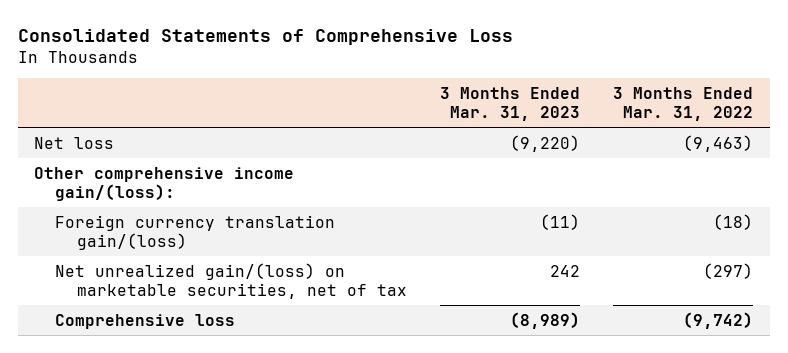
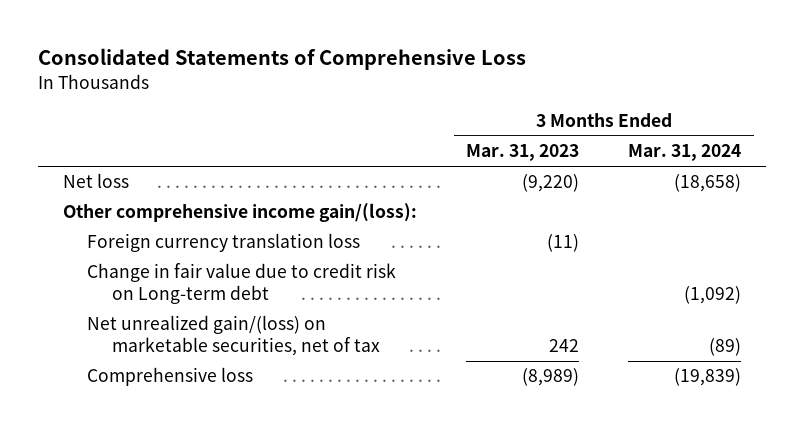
[613,86,754,121] 3 Months Ended Mar. 31, 2022 -> none
none -> [628,144,742,162] Mar. 31, 2024
[55,214,336,250] Foreign currency translation gain/(loss) -> [87,233,361,253] Foreign currency translation loss
none -> [87,263,397,304] Change in fair value due to credit risk on Long-term debt

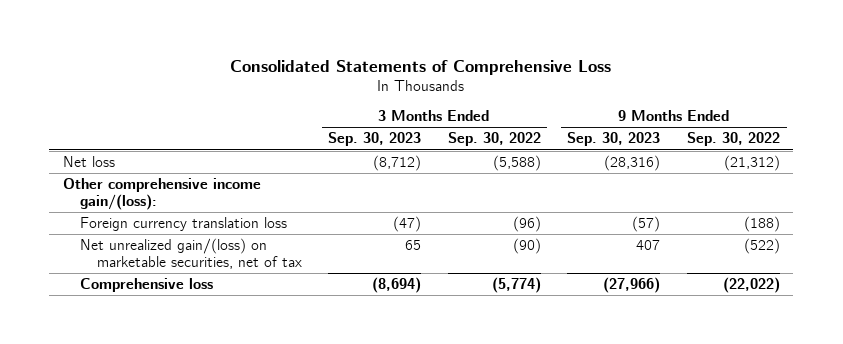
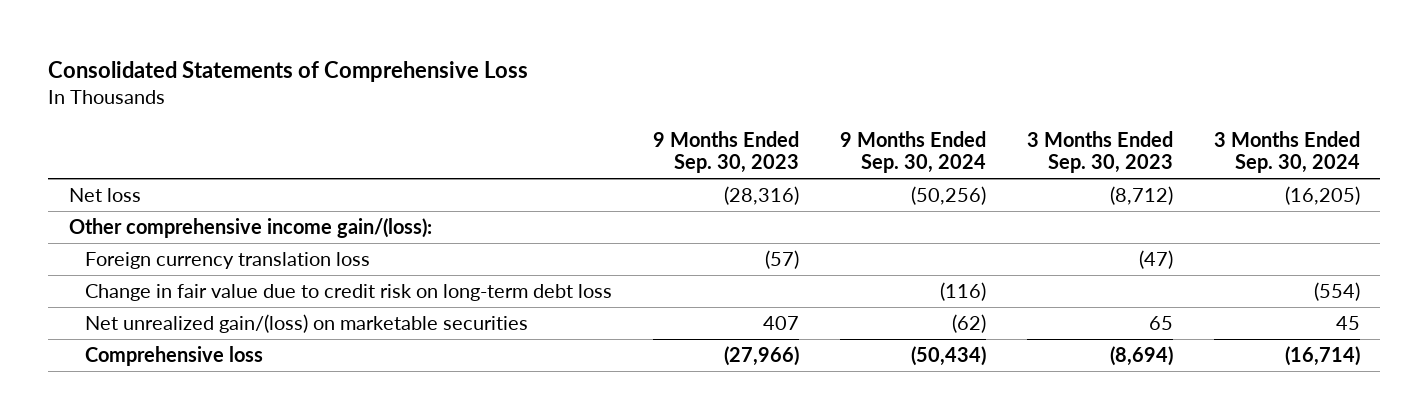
[447,132,541,147] Sep. 30, 2022 -> none
[686,132,780,147] Sep. 30, 2022 -> none
none -> [840,130,987,174] 9 Months Ended Sep. 30, 2024
none -> [1213,130,1360,174] 3 Months Ended Sep. 30, 2024
none -> [85,284,613,302] Change in fair value due to credit risk on long-term debt loss
[79,238,302,269] Net unrealized gain/(loss) on marketable securities, net of tax -> [85,314,529,334] Net unrealized gain/(loss) on marketable securities

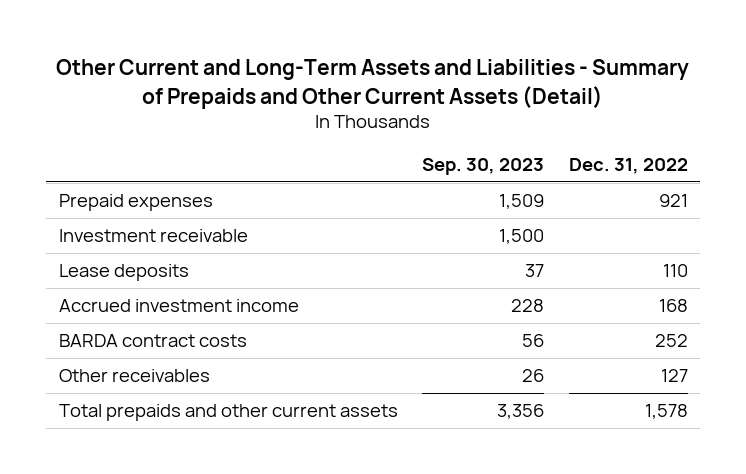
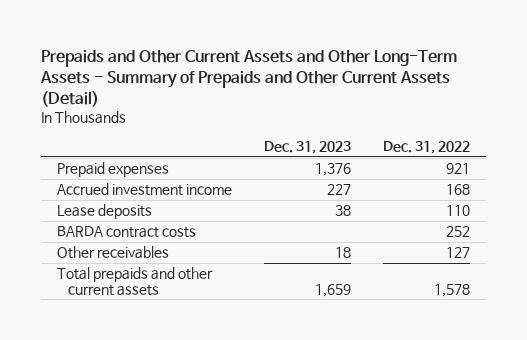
[56,58,690,109] Other Current and Long-Term Assets and Liabilities - Summary of Prepaids and Other Current Assets (Detail) -> [40,50,458,108] Prepaids and Other Current Assets and Other Long-Term Assets - Summary of Prepaids and Other Current Assets (Detail)
[422,158,545,176] Sep. 30, 2023 -> none
none -> [264,141,352,155] Dec. 31, 2023
[58,229,248,243] Investment receivable -> none
[58,264,189,282] Lease deposits -> [57,204,153,220] Lease deposits

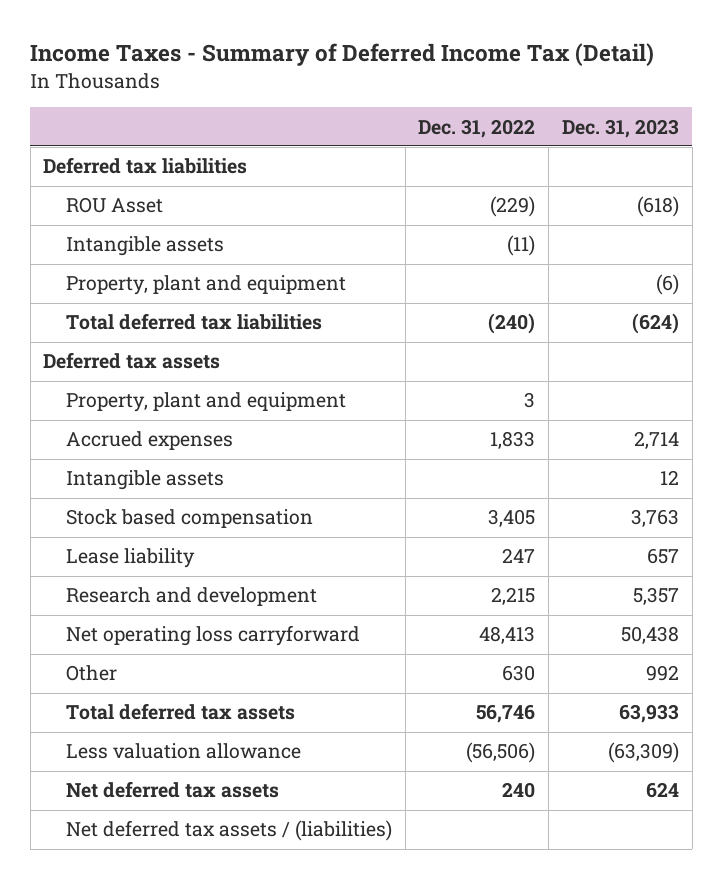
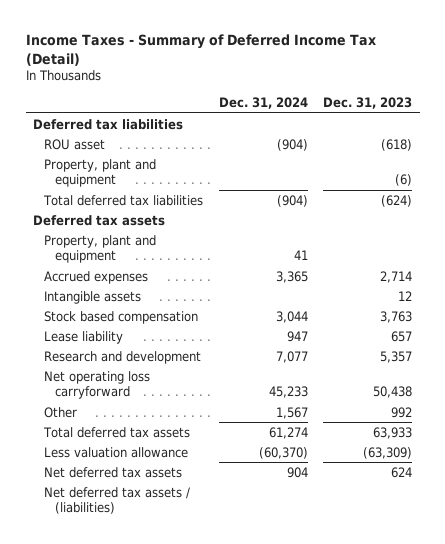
[418,118,536,138] Dec. 31, 2022 -> none
none -> [218,97,308,110] Dec. 31, 2024
[65,236,224,257] Intangible assets -> none
[65,197,163,214] ROU Asset -> [44,138,106,150] ROU asset

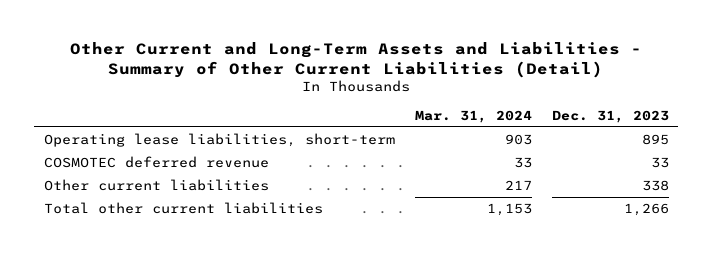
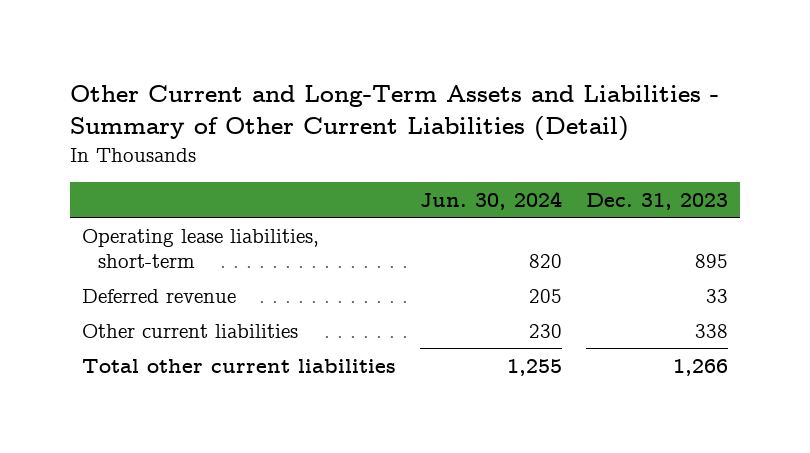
[414,109,532,123] Mar. 31, 2024 -> none
none -> [420,190,563,210] Jun. 30, 2024
[43,155,269,168] COSMOTEC deferred revenue -> [82,288,237,303] Deferred revenue

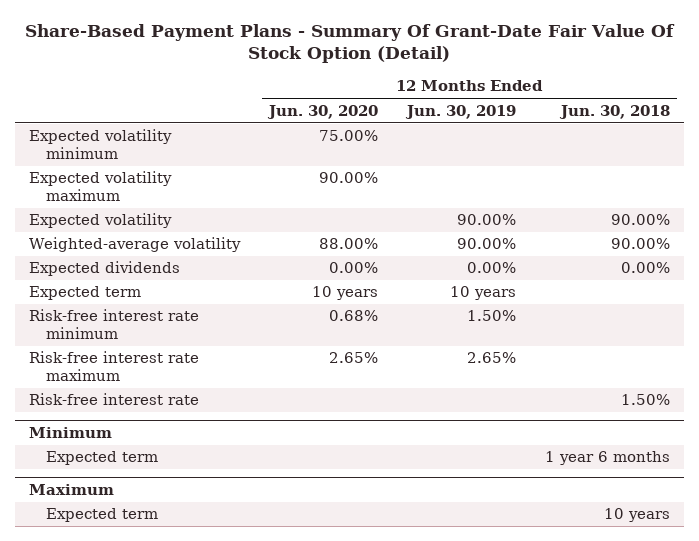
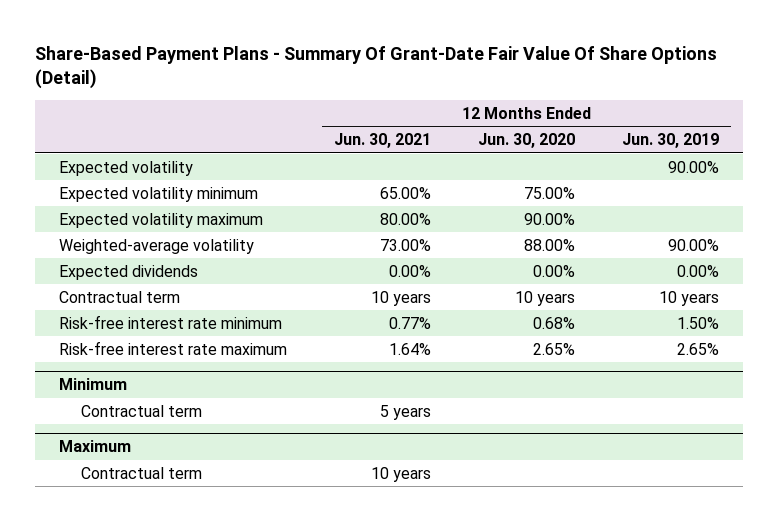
[25,23,676,64] Share-Based Payment Plans - Summary Of Grant-Date Fair Value Of Stock Option (Detail) -> [35,45,718,90] Share-Based Payment Plans - Summary Of Grant-Date Fair Value Of Share Options (Detail)
[558,104,670,119] Jun. 30, 2018 -> none
none -> [333,133,431,149] Jun. 30, 2021
[29,213,173,229] Expected volatility -> [58,160,193,176] Expected volatility
[29,286,142,301] Expected term -> [58,290,180,303] Contractual term
[29,393,200,406] Risk-free interest rate -> none
[46,451,159,466] Expected term -> [80,404,202,417] Contractual term
[46,508,159,523] Expected term -> [80,466,202,479] Contractual term

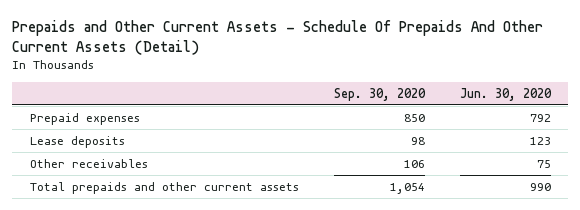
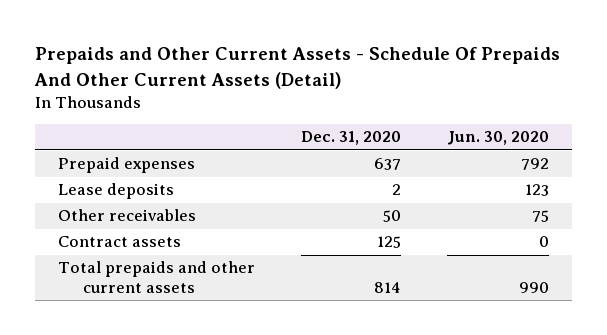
[333,87,426,101] Sep. 30, 2020 -> none
none -> [300,131,401,146] Dec. 31, 2020
none -> [57,236,181,248] Contract assets

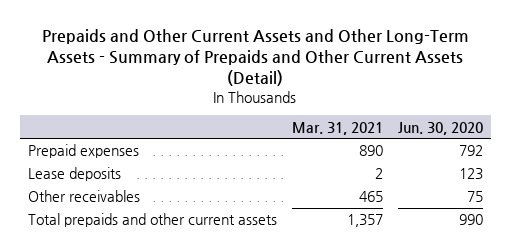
[34,47,561,89] Prepaids and Other Current Assets - Schedule Of Prepaids And Other Current Assets (Detail) -> [42,29,470,87] Prepaids and Other Current Assets and Other Long-Term Assets - Summary of Prepaids and Other Current Assets (Detail)
[300,131,401,146] Dec. 31, 2020 -> none
none -> [291,121,383,135] Mar. 31, 2021
[57,236,181,248] Contract assets -> none

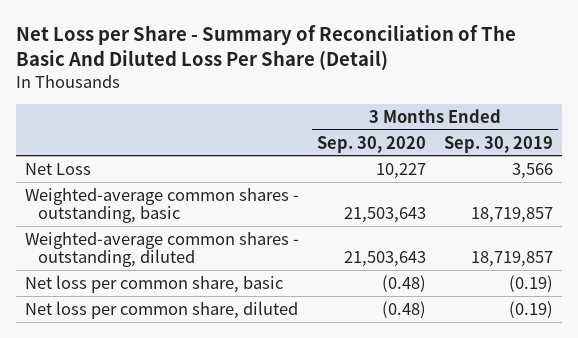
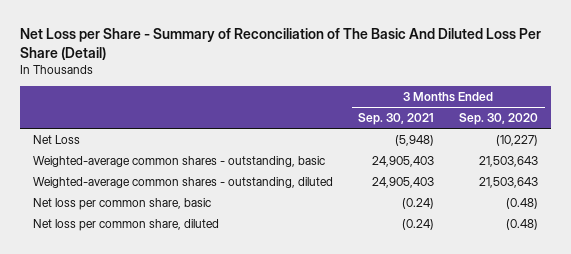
[444,135,554,153] Sep. 30, 2019 -> none
none -> [358,113,435,126] Sep. 30, 2021
[375,162,426,179] 10,227 -> [496,135,539,147] (10,227)

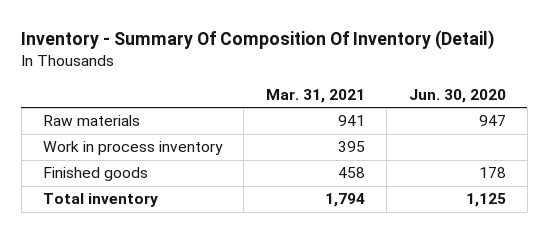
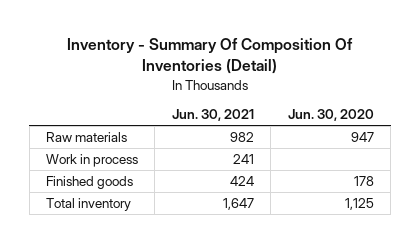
[21,30,495,51] Inventory - Summary Of Composition Of Inventory (Detail) -> [66,38,353,75] Inventory - Summary Of Composition Of Inventories (Detail)
[265,88,365,103] Mar. 31, 2021 -> none
none -> [171,109,254,122] Jun. 30, 2021
[43,141,224,156] Work in process inventory -> [46,153,139,167] Work in process

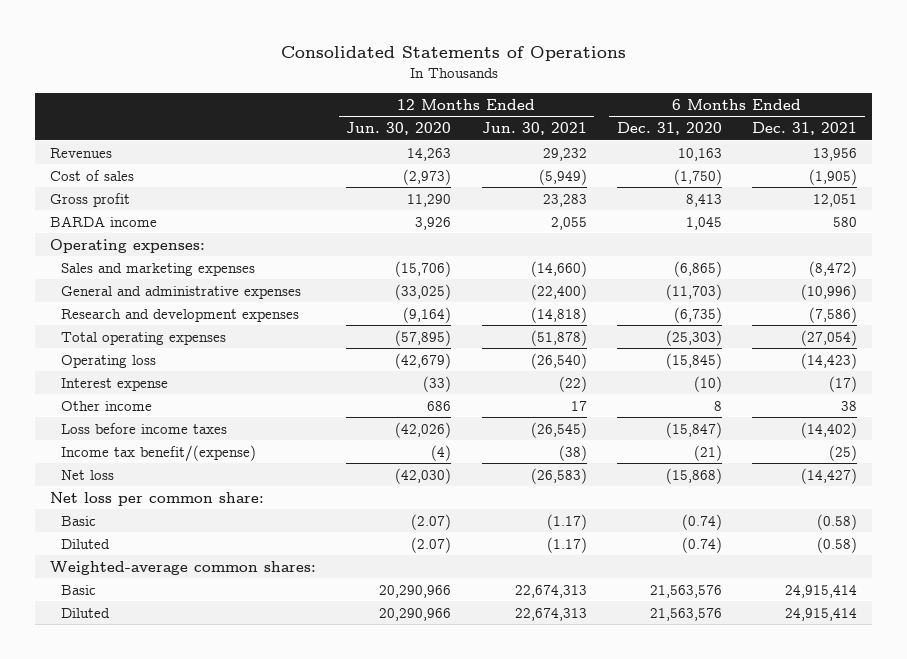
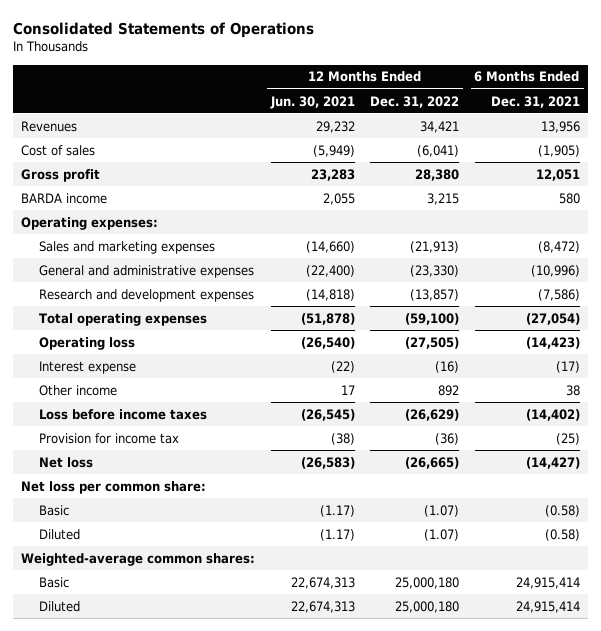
[346,122,452,136] Jun. 30, 2020 -> none
[616,122,722,136] Dec. 31, 2020 -> none
none -> [370,95,460,108] Dec. 31, 2022
[61,444,257,462] Income tax benefit/(expense) -> [39,432,180,444] Provision for income tax

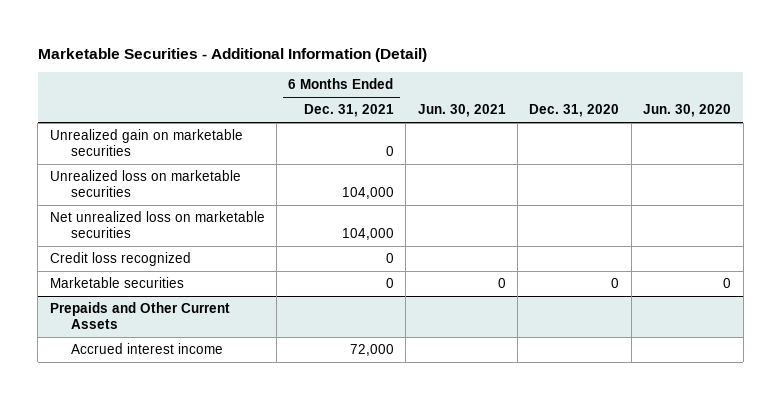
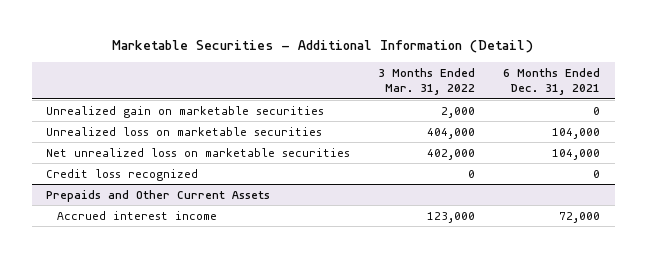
[417,104,506,118] Jun. 30, 2021 -> none
[529,104,620,118] Dec. 31, 2020 -> none
[643,104,732,118] Jun. 30, 2020 -> none
none -> [378,67,476,96] 3 Months Ended Mar. 31, 2022
[49,277,184,289] Marketable securities -> none

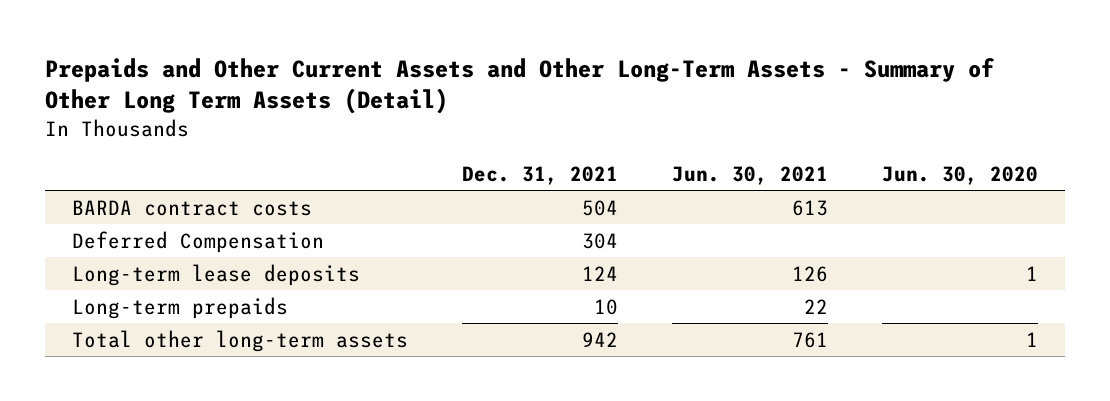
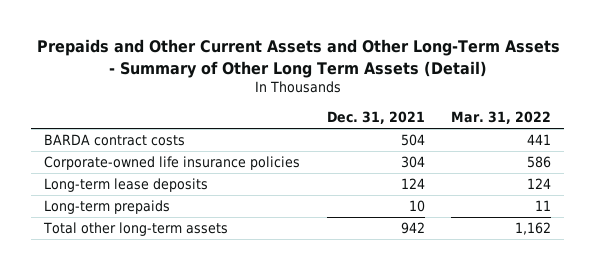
[672,165,829,185] Jun. 30, 2021 -> none
[882,165,1039,185] Jun. 30, 2020 -> none
none -> [450,111,551,125] Mar. 31, 2022
[71,230,324,253] Deferred Compensation -> none
none -> [44,156,301,171] Corporate-owned life insurance policies

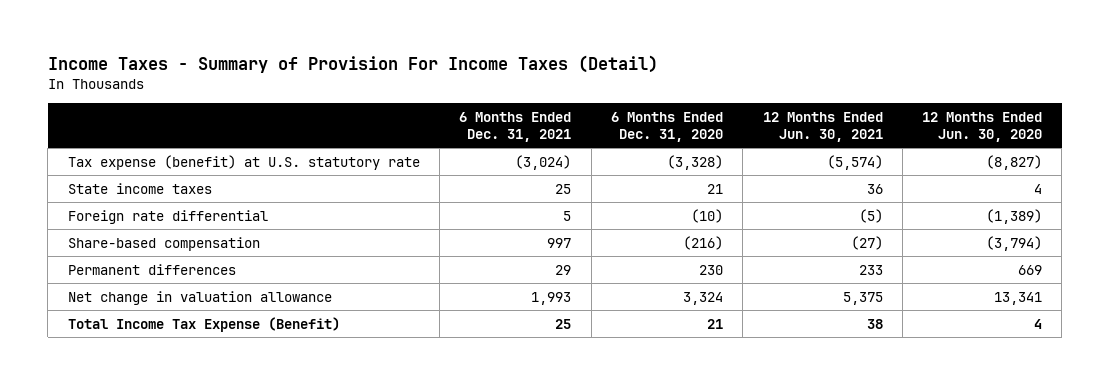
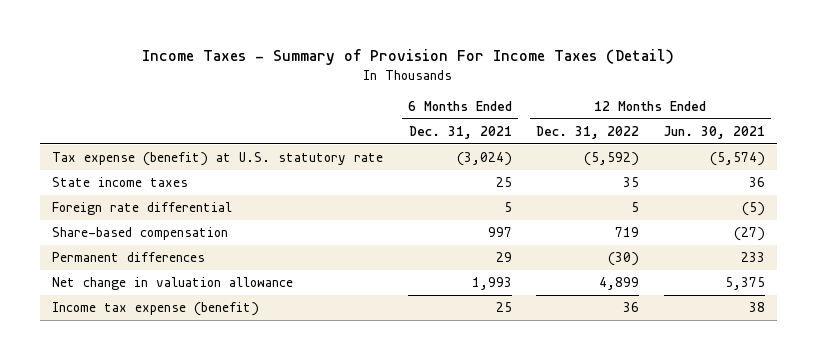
[610,111,723,143] 6 Months Ended Dec. 31, 2020 -> none
[922,111,1043,143] 12 Months Ended Jun. 30, 2020 -> none
none -> [536,125,640,139] Dec. 31, 2022
[67,316,340,332] Total Income Tax Expense (Benefit) -> [52,302,260,317] Income tax expense (benefit)

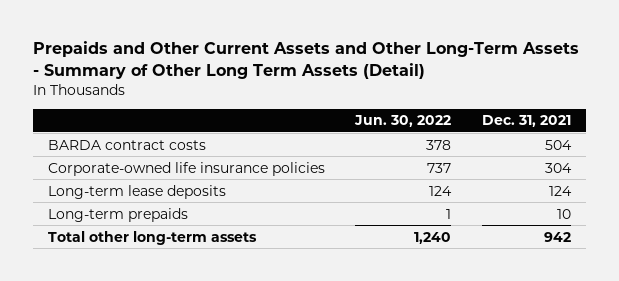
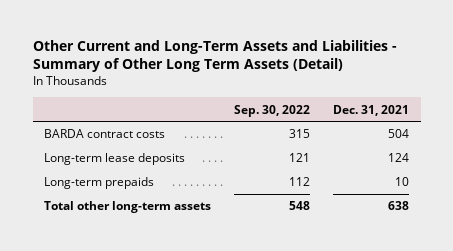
[32,41,579,79] Prepaids and Other Current Assets and Other Long-Term Assets - Summary of Other Long Term Assets (Detail) -> [32,39,397,73] Other Current and Long-Term Assets and Liabilities - Summary of Other Long Term Assets (Detail)
[354,115,452,128] Jun. 30, 2022 -> none
none -> [234,104,311,117] Sep. 30, 2022
[47,161,325,176] Corporate-owned life insurance policies -> none
[543,231,571,242] 942 -> [388,201,410,211] 638

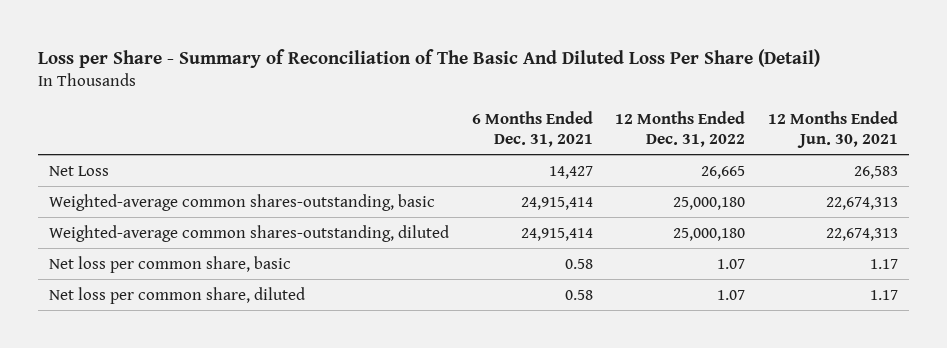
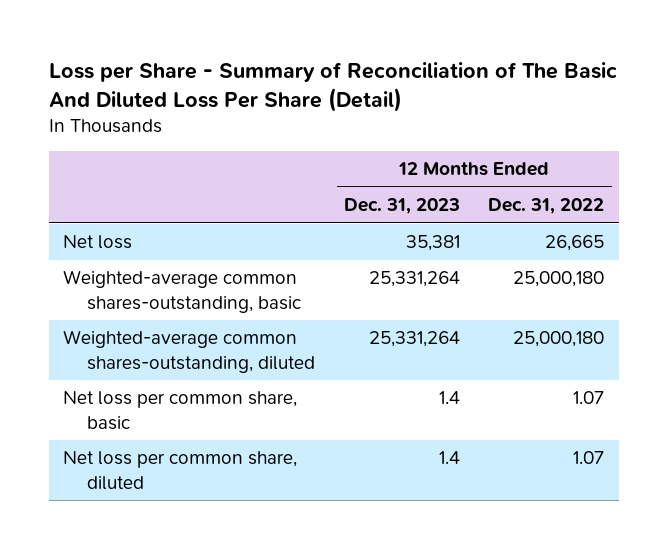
[471,110,593,148] 6 Months Ended Dec. 31, 2021 -> none
[767,110,898,149] 12 Months Ended Jun. 30, 2021 -> none
none -> [343,198,460,215] Dec. 31, 2023
[49,165,110,176] Net Loss -> [62,235,132,250] Net loss

